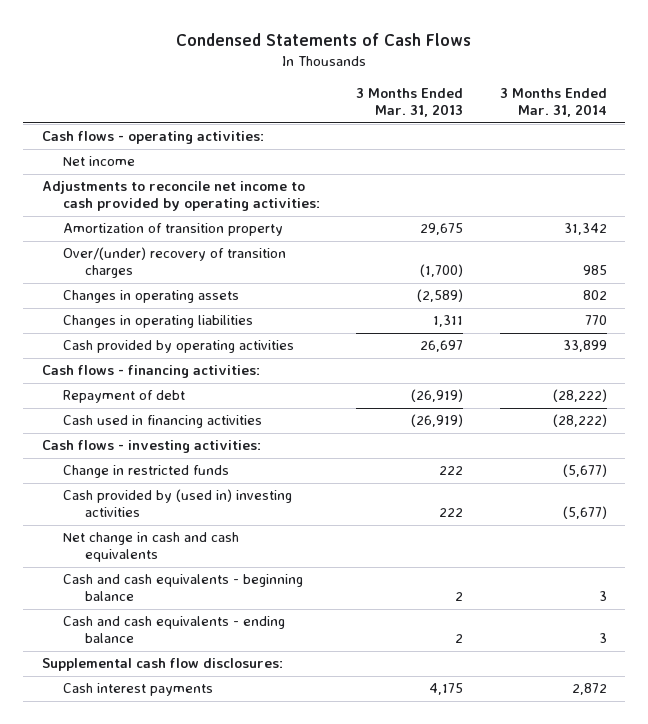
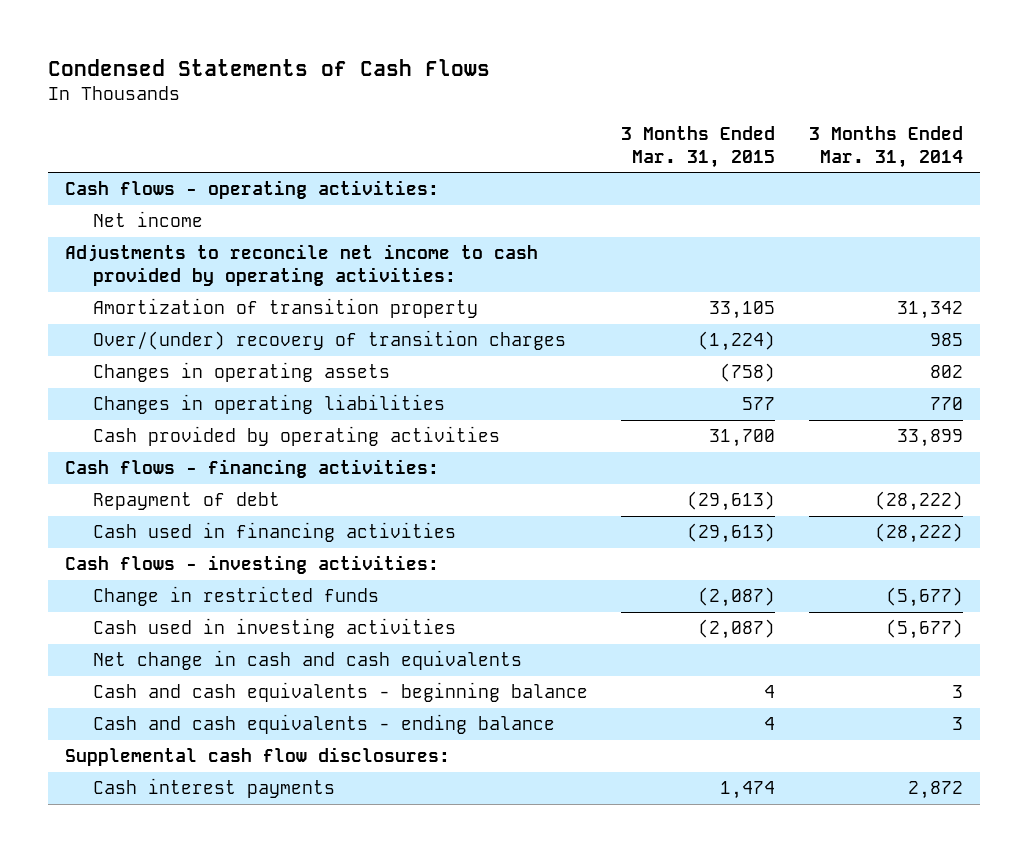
[356,88,464,118] 3 Months Ended Mar. 31, 2013 -> none
none -> [621,125,776,168] 3 Months Ended Mar. 31, 2015
[63,489,293,518] Cash provided by (used in) investing activities -> [92,618,456,639] Cash used in investing activities

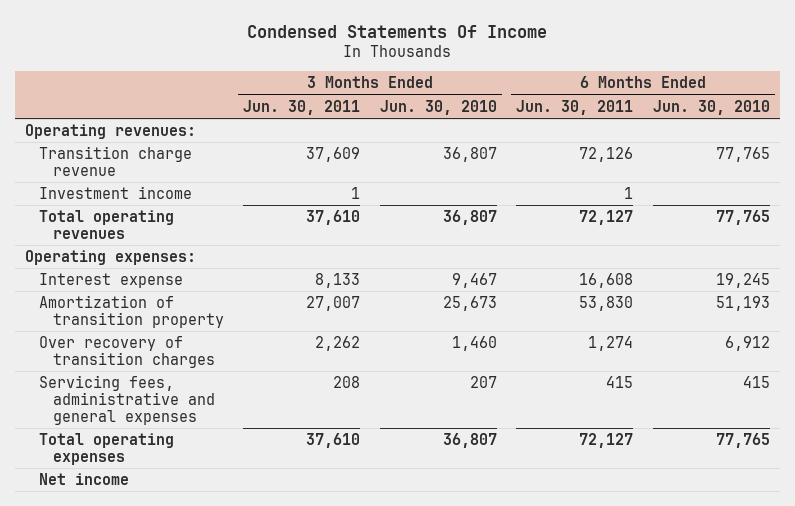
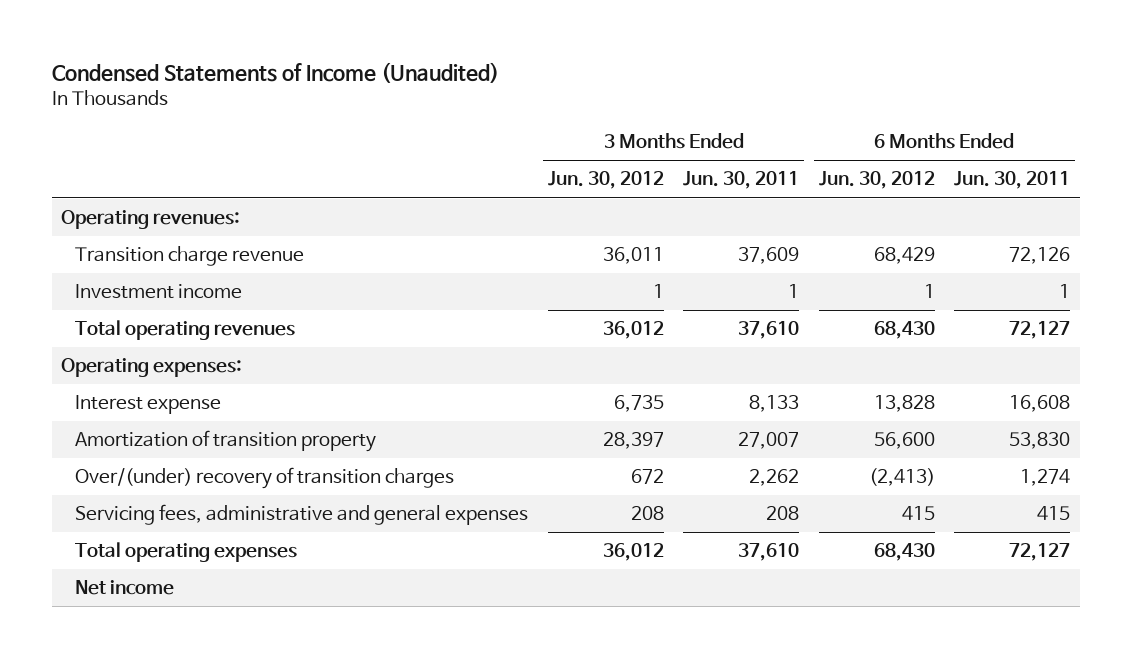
[247,24,548,38] Condensed Statements Of Income -> [51,62,499,84] Condensed Statements of Income (Unaudited)
[379,99,497,115] Jun. 30, 2010 -> none
[652,99,770,115] Jun. 30, 2010 -> none
none -> [547,171,664,190] Jun. 30, 2012
none -> [818,171,935,190] Jun. 30, 2012
[38,335,215,368] Over recovery of transition charges -> [75,467,455,490] Over/(under) recovery of transition charges

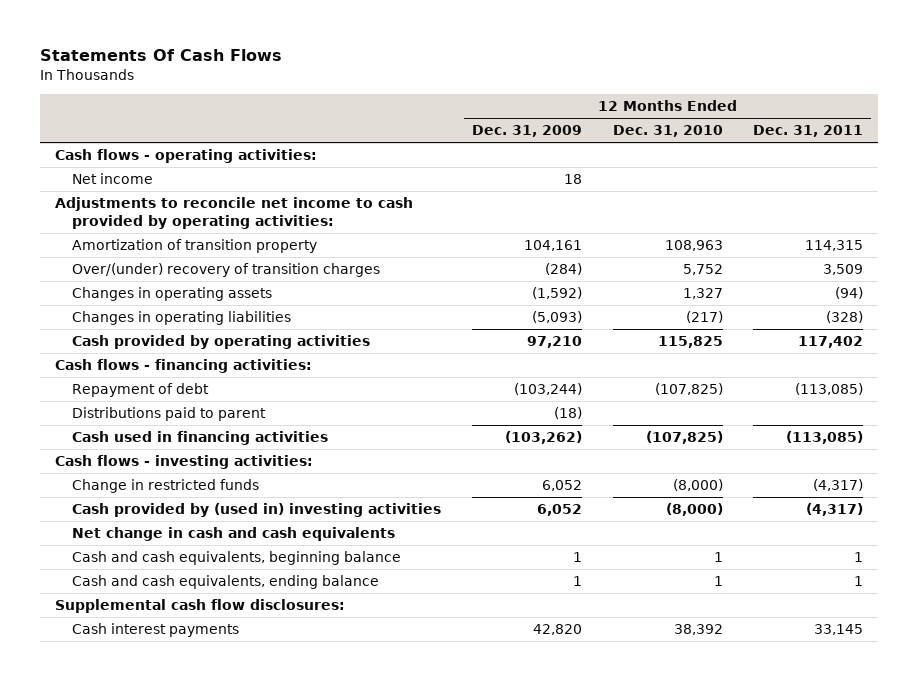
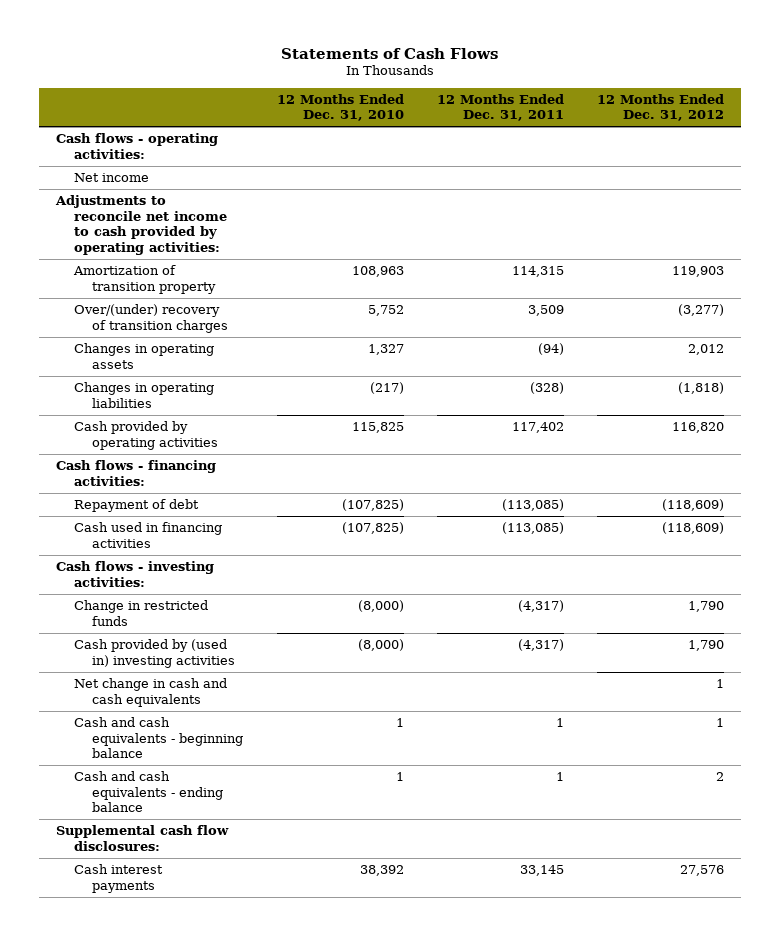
[39,49,282,62] Statements Of Cash Flows -> [281,47,499,59] Statements of Cash Flows
[472,125,583,138] Dec. 31, 2009 -> none
none -> [597,93,725,122] 12 Months Ended Dec. 31, 2012
[72,407,267,422] Distributions paid to parent -> none
[72,551,402,566] Cash and cash equivalents, beginning balance -> [74,717,244,759] Cash and cash equivalents - beginning balance
[72,575,380,590] Cash and cash equivalents, ending balance -> [74,771,224,813] Cash and cash equivalents - ending balance

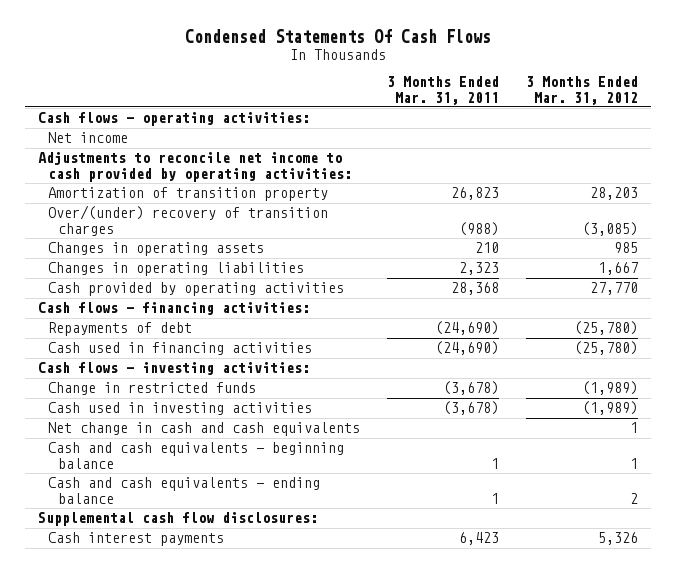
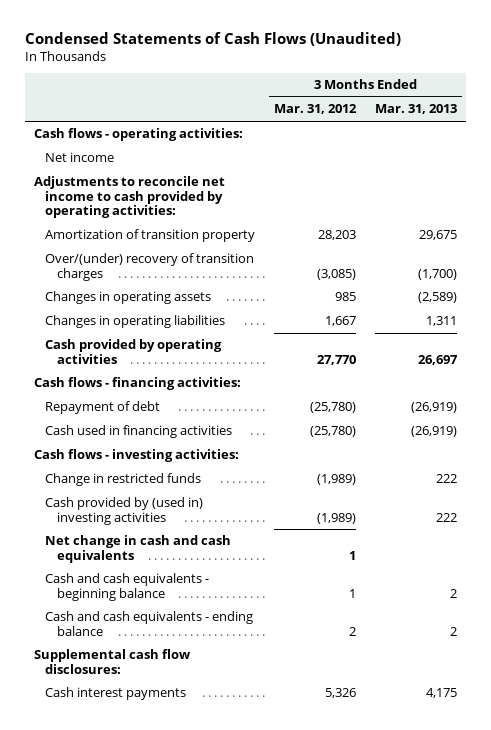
[184,29,491,44] Condensed Statements Of Cash Flows -> [24,31,401,46] Condensed Statements of Cash Flows (Unaudited)
[386,76,499,105] 3 Months Ended Mar. 31, 2011 -> none
none -> [375,104,458,115] Mar. 31, 2013
[48,322,193,337] Repayments of debt -> [45,401,161,415] Repayment of debt
[48,402,313,416] Cash used in investing activities -> [45,497,204,525] Cash provided by (used in) investing activities

